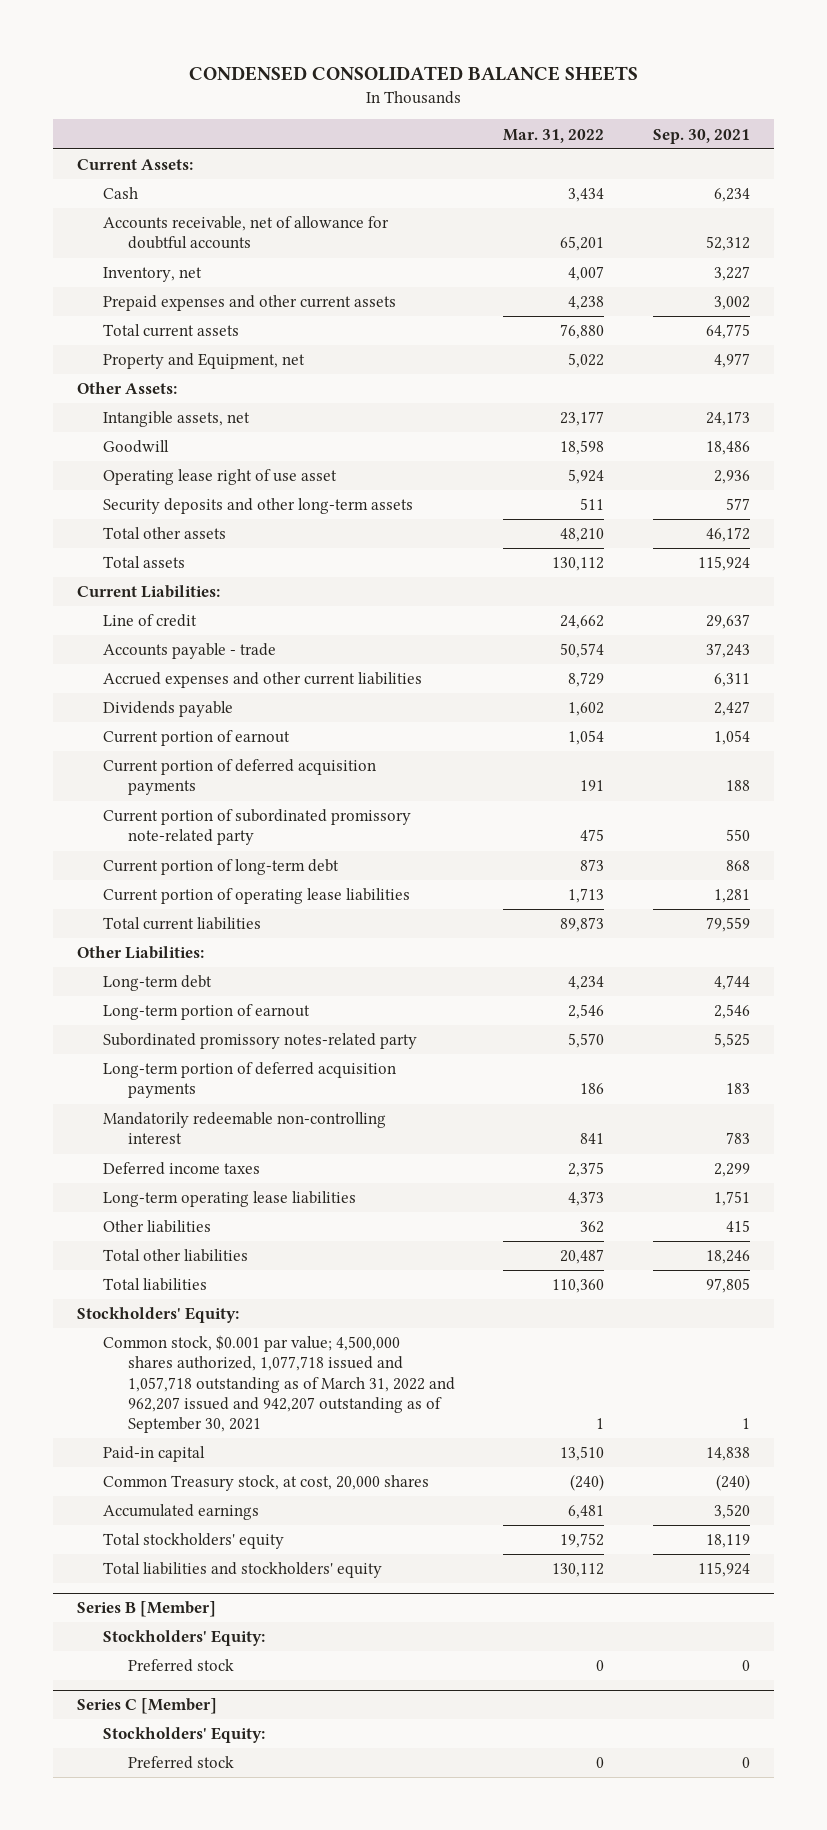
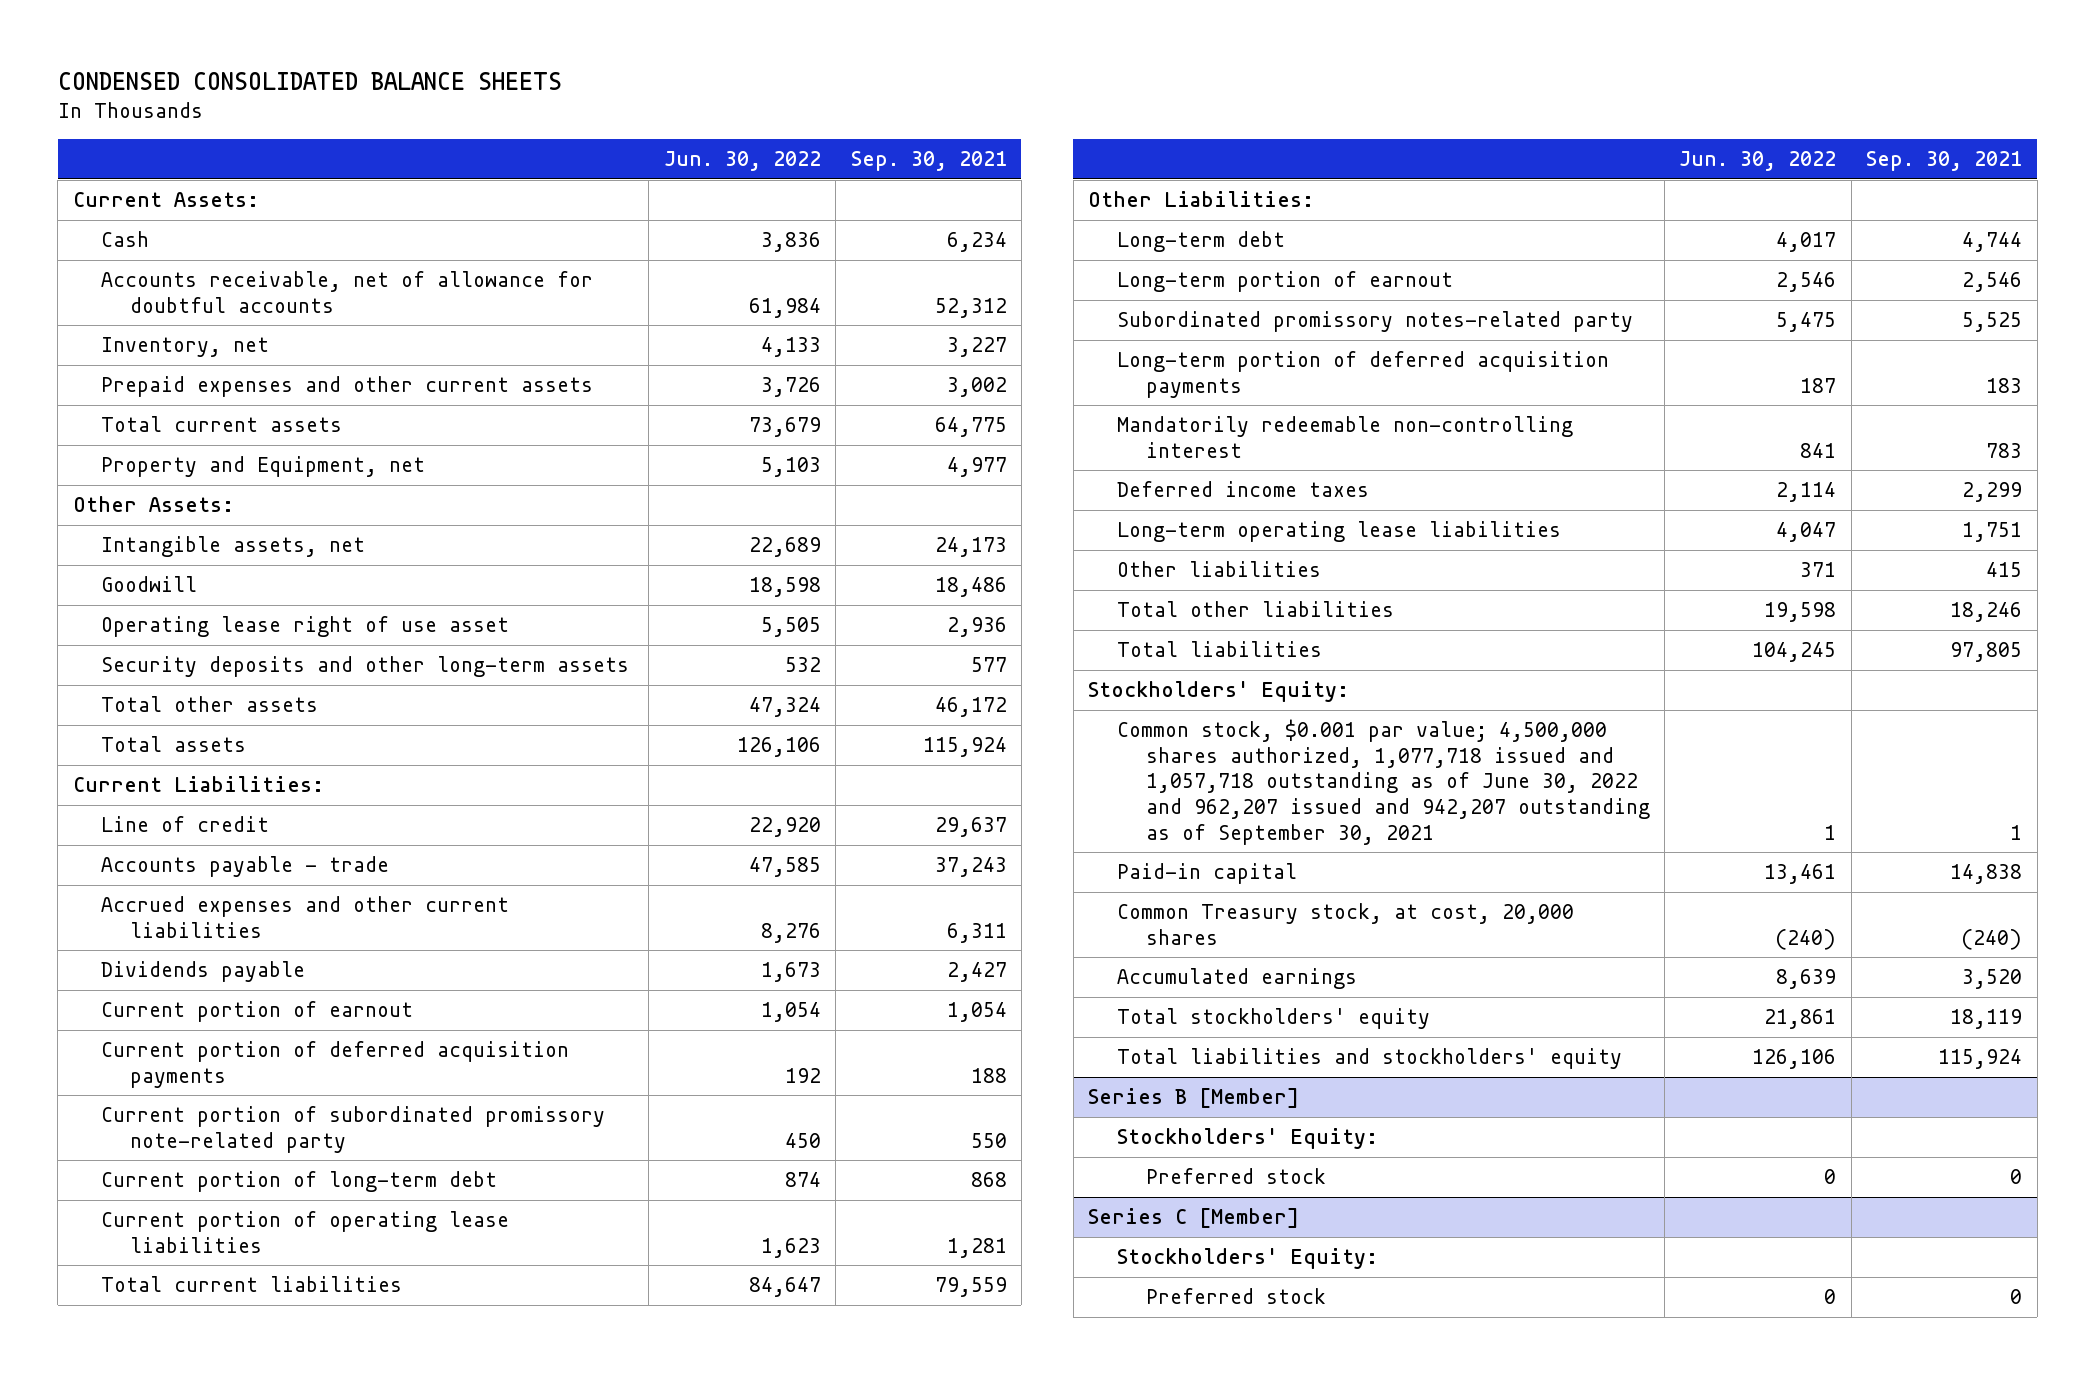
[503,128,605,143] Mar. 31, 2022 -> none
none -> [663,150,821,171] Jun. 30, 2022
[102,1335,456,1434] Common stock, $0.001 par value; 4,500,000 shares authorized, 1,077,718 issued and 1,057,718 outstanding as of March 31, 2022 and 962,207 issued and 942,207 outstanding as of September 30, 2021 -> [1116,719,1650,845] Common stock, $0.001 par value; 4,500,000 shares authorized, 1,077,718 issued and 1,057,718 outstanding as of June 30, 2022 and 962,207 issued and 942,207 outstanding as of September 30, 2021

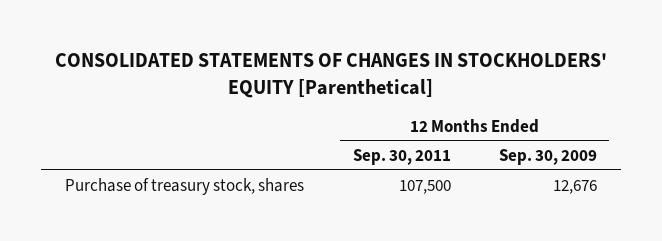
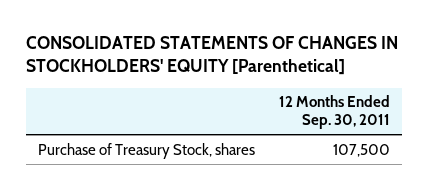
[499,148,598,165] Sep. 30, 2009 -> none
[64,178,304,196] Purchase of treasury stock, shares -> [37,142,255,159] Purchase of Treasury Stock, shares

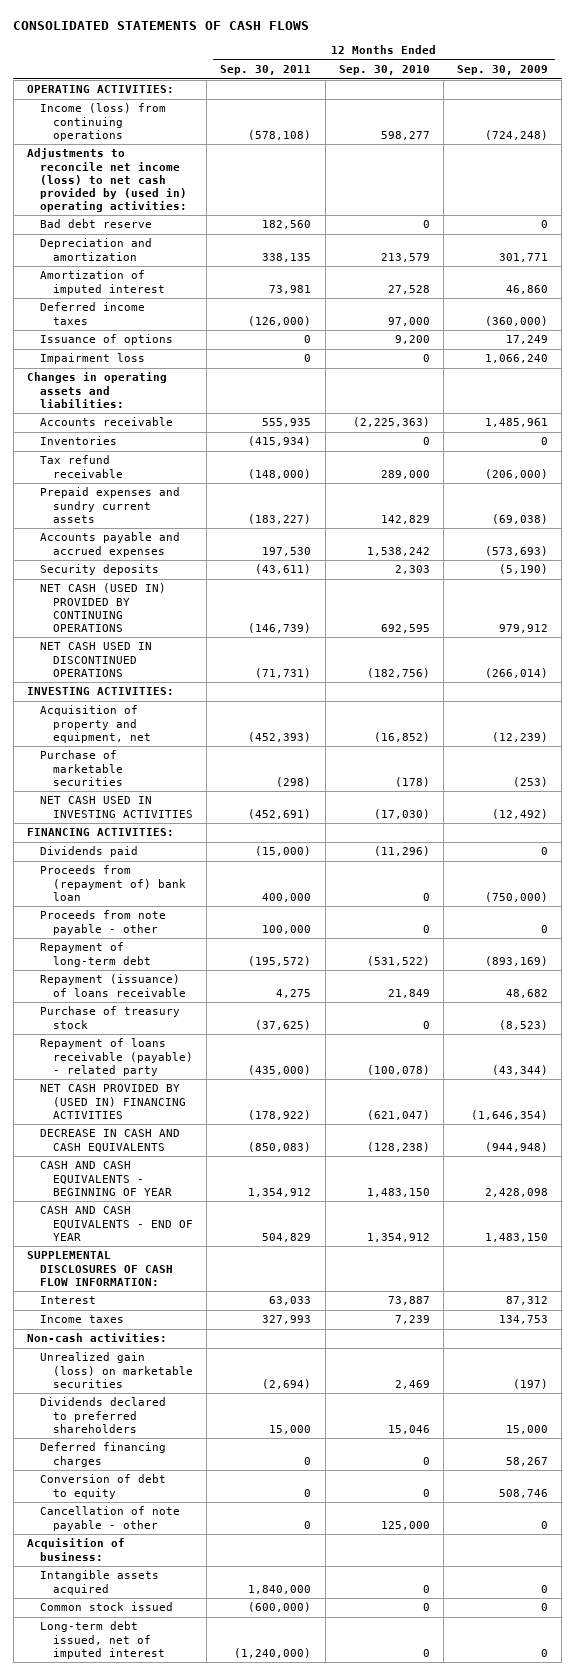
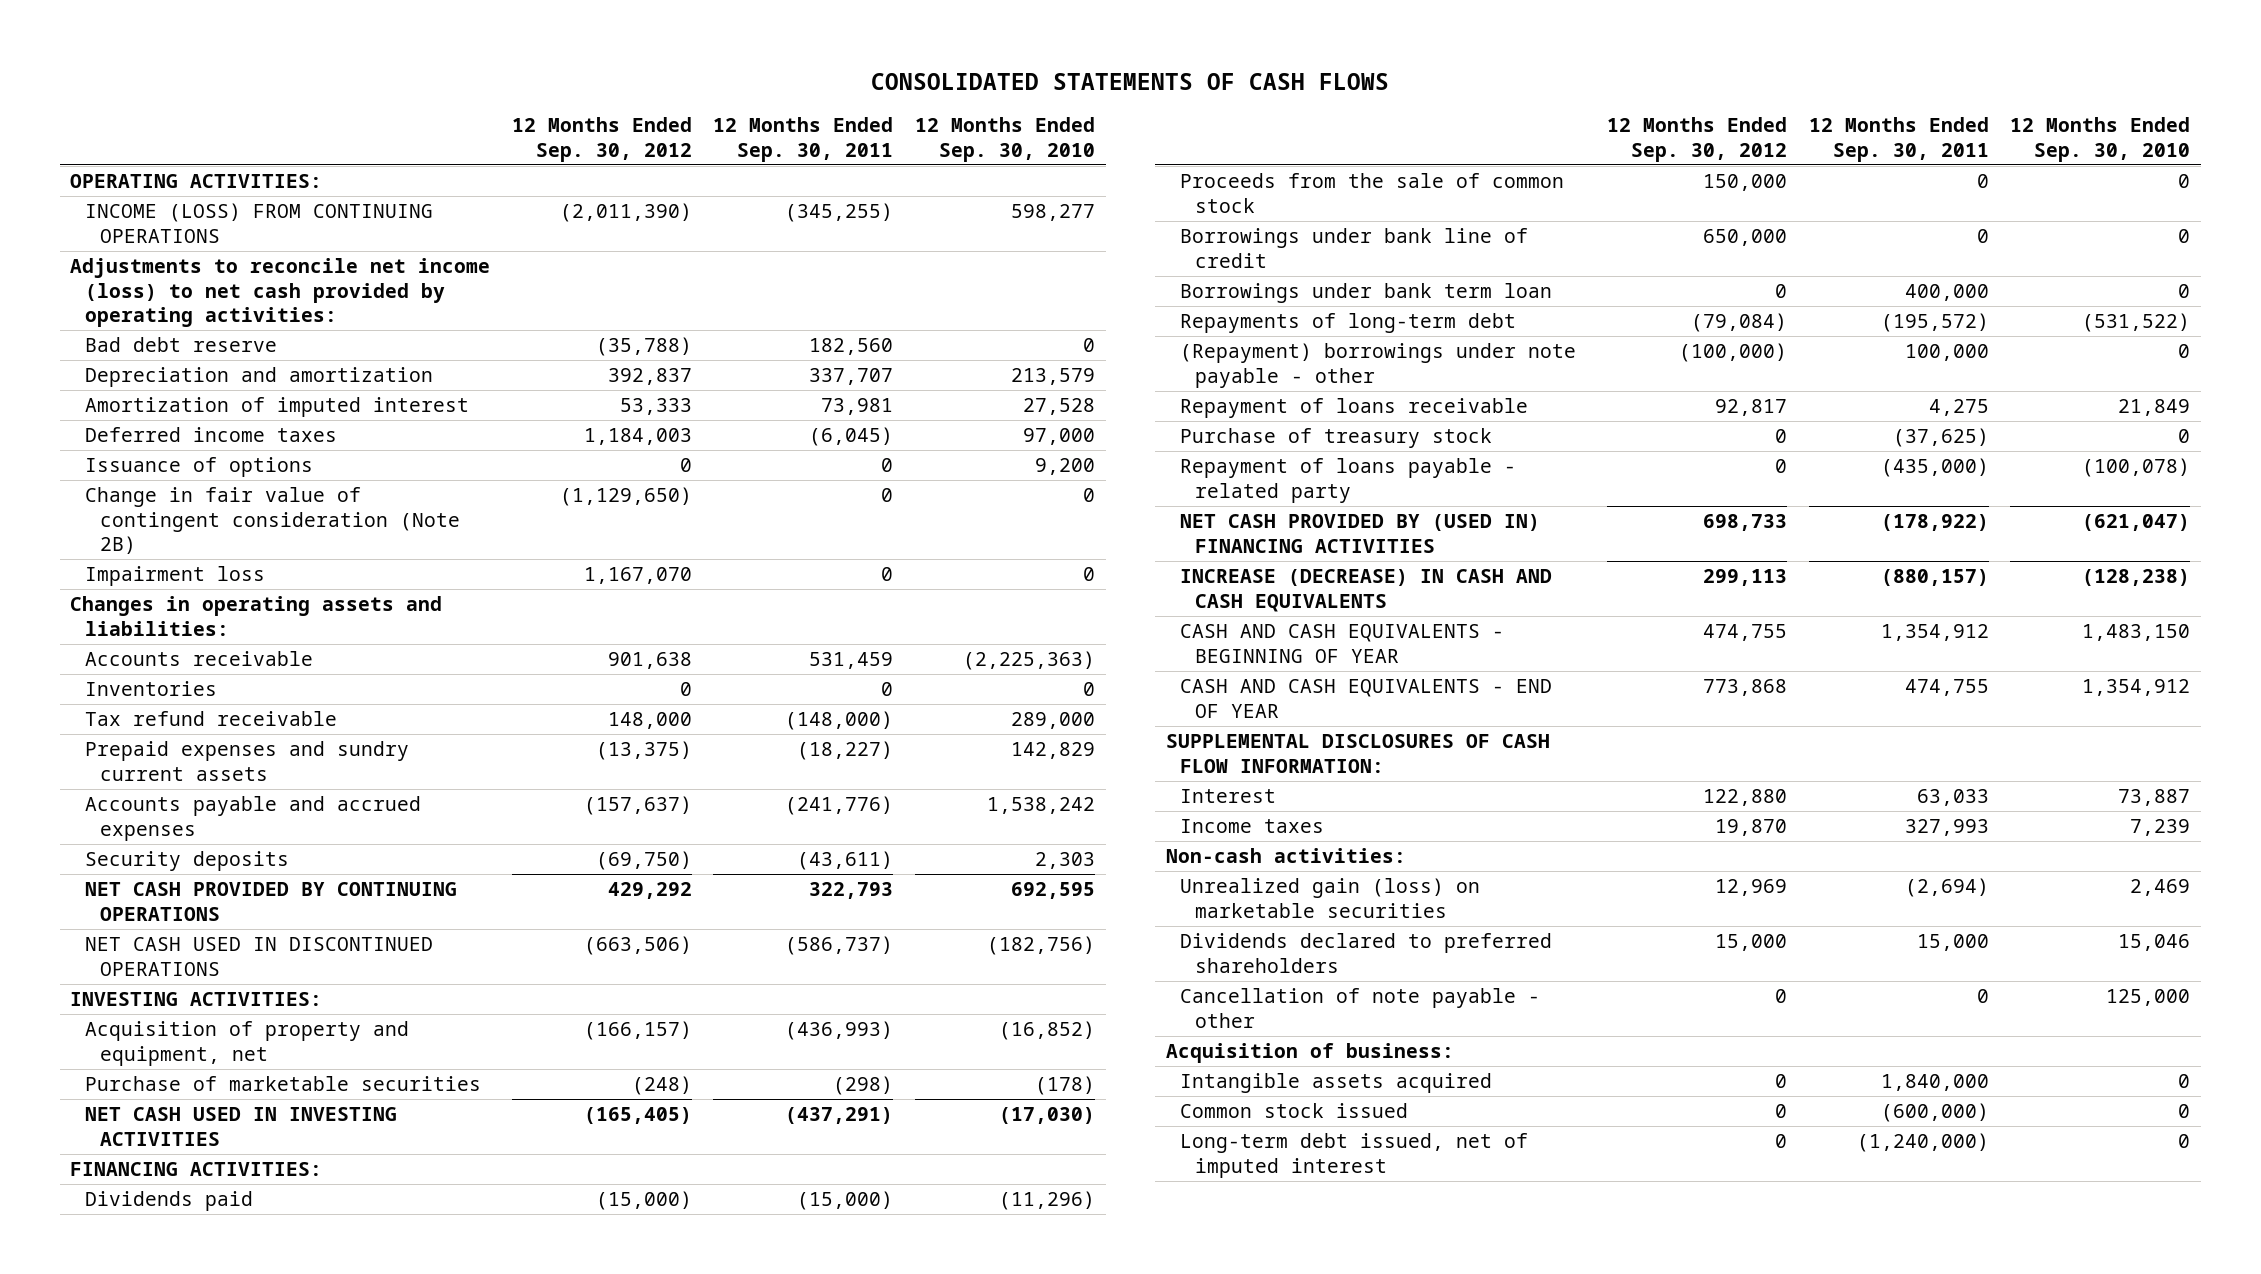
[457,65,549,76] Sep. 30, 2009 -> none
none -> [511,117,692,162] 12 Months Ended Sep. 30, 2012
[39,103,166,141] Income (loss) from continuing operations -> [85,203,434,243] INCOME (LOSS) FROM CONTINUING OPERATIONS
[248,129,312,140] (578,108) -> [785,203,894,223] (345,255)
[26,148,187,212] Adjustments to reconcile net income (loss) to net cash provided by (used in) operating activities: -> [70,258,491,327] Adjustments to reconcile net income (loss) to net cash provided by operating activities:
[262,252,312,262] 338,135 -> [809,368,894,386] 337,707
[248,315,312,326] (126,000) -> [809,427,894,447] (6,045)
none -> [85,487,460,554] Change in fair value of contingent consideration (Note 2B)
[262,418,312,428] 555,935 -> [809,652,894,670] 531,459
[248,436,312,447] (415,934) -> [881,682,894,697] 0
[248,513,312,524] (183,227) -> [797,741,894,761] (18,227)
[262,546,312,556] 197,530 -> [785,796,894,816] (241,776)
[39,583,166,632] NET CASH (USED IN) PROVIDED BY CONTINUING OPERATIONS -> [85,882,458,921] NET CASH PROVIDED BY CONTINUING OPERATIONS
[248,622,312,633] (146,739) -> [809,882,894,900] 322,793
[255,667,312,678] (71,731) -> [785,936,894,956] (586,737)
[248,731,312,742] (452,393) -> [785,1021,894,1041] (436,993)
[248,808,312,819] (452,691) -> [785,1107,894,1125] (437,291)
[39,865,186,901] Proceeds from (repayment of) bank loan -> none
[39,910,166,935] Proceeds from note payable - other -> none
none -> [1180,173,1565,213] Proceeds from the sale of common stock
none -> [1180,228,1529,268] Borrowings under bank line of credit
none -> [1180,283,1553,304] Borrowings under bank term loan
[39,942,151,967] Repayment of long-term debt -> [1180,313,1517,334] Repayments of long-term debt
none -> [1180,343,1577,388] (Repayment) borrowings under note payable - other
[39,974,186,997] Repayment (issuance) of loans receivable -> [1180,398,1529,419] Repayment of loans receivable
[39,1038,193,1076] Repayment of loans receivable (payable) - related party -> [1180,458,1517,503] Repayment of loans payable - related party
[39,1129,180,1152] DECREASE IN CASH AND CASH EQUIVALENTS -> [1180,569,1553,612] INCREASE (DECREASE) IN CASH AND CASH EQUIVALENTS
[248,1141,312,1152] (850,083) -> [1880,569,1989,587] (880,157)
[262,1232,312,1242] 504,829 -> [1904,679,1989,697] 474,755
[39,1442,166,1467] Deferred financing charges -> none
[39,1474,166,1499] Conversion of debt to equity -> none

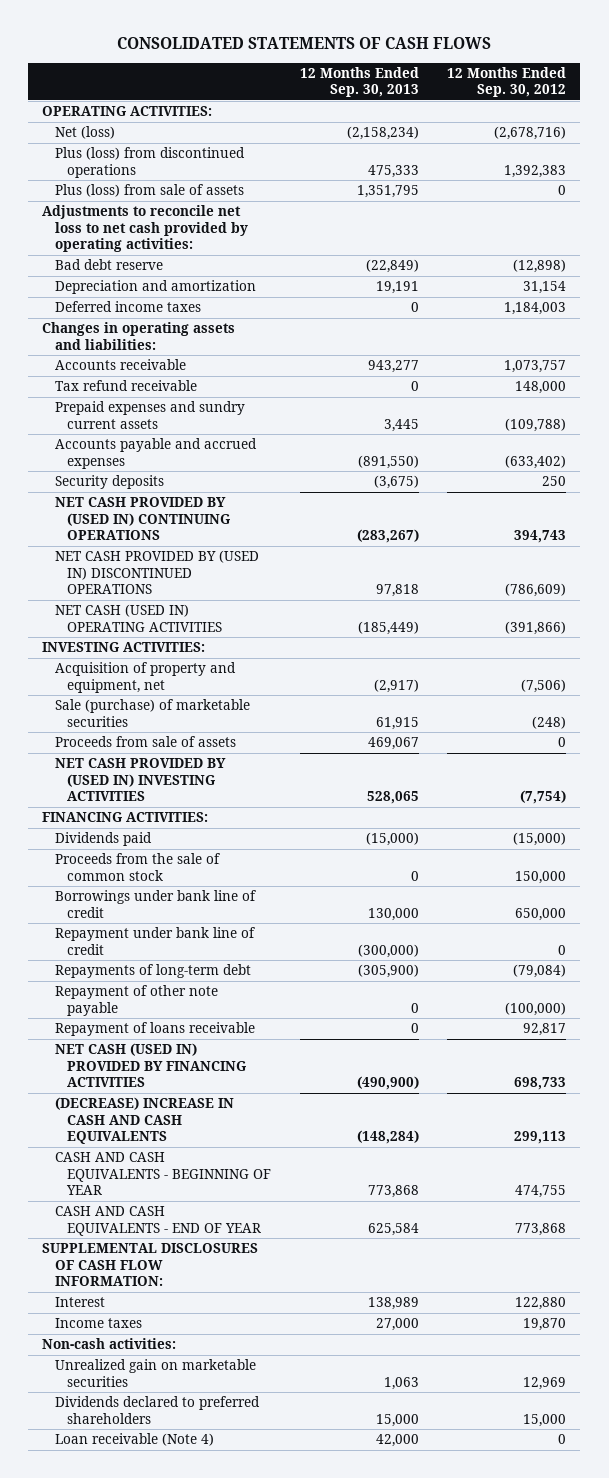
[713,117,894,162] 12 Months Ended Sep. 30, 2011 -> none
[914,117,1095,162] 12 Months Ended Sep. 30, 2010 -> none
none -> [299,66,419,98] 12 Months Ended Sep. 30, 2013
[85,203,434,243] INCOME (LOSS) FROM CONTINUING OPERATIONS -> none
[85,397,470,418] Amortization of imputed interest -> none
none -> [54,126,115,140] Net (loss)
none -> [54,147,245,178] Plus (loss) from discontinued operations
none -> [54,184,244,198] Plus (loss) from sale of assets
[70,258,491,327] Adjustments to reconcile net income (loss) to net cash provided by operating activities: -> [42,205,248,253] Adjustments to reconcile net loss to net cash provided by operating activities:
[595,337,692,357] (35,788) -> [513,259,567,274] (12,898)
[607,368,692,386] 392,837 -> [523,281,567,295] 31,154
[85,457,314,478] Issuance of options -> none
[85,487,460,554] Change in fair value of contingent consideration (Note 2B) -> none
[85,566,266,587] Impairment loss -> none
[85,681,218,697] Inventories -> none
[607,652,692,670] 901,638 -> [504,360,567,374] 1,073,757
[595,741,692,761] (13,375) -> [505,417,567,432] (109,788)
[583,796,692,816] (157,637) -> [505,454,567,469] (633,402)
[595,851,692,871] (69,750) -> [542,476,567,487] 250
[85,882,458,921] NET CASH PROVIDED BY CONTINUING OPERATIONS -> [54,497,230,541] NET CASH PROVIDED BY (USED IN) CONTINUING OPERATIONS
[607,882,692,900] 429,292 -> [514,530,567,544] 394,743
[85,937,434,976] NET CASH USED IN DISCONTINUED OPERATIONS -> [54,550,259,595] NET CASH PROVIDED BY (USED IN) DISCONTINUED OPERATIONS
[583,936,692,956] (663,506) -> [505,583,567,598] (786,609)
none -> [54,604,222,632] NET CASH (USED IN) OPERATING ACTIVITIES
[583,1021,692,1041] (166,157) -> [521,678,567,693] (7,506)
[85,1076,482,1092] Purchase of marketable securities -> [54,699,250,727] Sale (purchase) of marketable securities
none -> [54,736,236,748] Proceeds from sale of assets
[85,1107,398,1146] NET CASH USED IN INVESTING ACTIVITIES -> [54,758,226,802] NET CASH PROVIDED BY (USED IN) INVESTING ACTIVITIES
[583,1107,692,1125] (165,405) -> [520,790,567,805] (7,754)
[1180,283,1553,304] Borrowings under bank term loan -> none
none -> [54,927,255,955] Repayment under bank line of credit
[1180,343,1577,388] (Repayment) borrowings under note payable - other -> [54,985,218,1016] Repayment of other note payable
[1180,428,1493,449] Purchase of treasury stock -> none
[1180,458,1517,503] Repayment of loans payable - related party -> none
[1180,514,1541,553] NET CASH PROVIDED BY (USED IN) FINANCING ACTIVITIES -> [54,1043,246,1088] NET CASH (USED IN) PROVIDED BY FINANCING ACTIVITIES
[1180,569,1553,612] INCREASE (DECREASE) IN CASH AND CASH EQUIVALENTS -> [54,1097,234,1145] (DECREASE) INCREASE IN CASH AND CASH EQUIVALENTS
[1180,878,1481,918] Unrealized gain (loss) on marketable securities -> [54,1359,256,1387] Unrealized gain on marketable securities
[1180,988,1541,1028] Cancellation of note payable - other -> none
[1165,1043,1454,1064] Acquisition of business: -> none
[1180,1073,1493,1094] Intangible assets acquired -> none
[1180,1103,1409,1119] Common stock issued -> none
[1180,1133,1529,1178] Long-term debt issued, net of imputed interest -> none
none -> [54,1433,214,1447] Loan receivable (Note 4)

